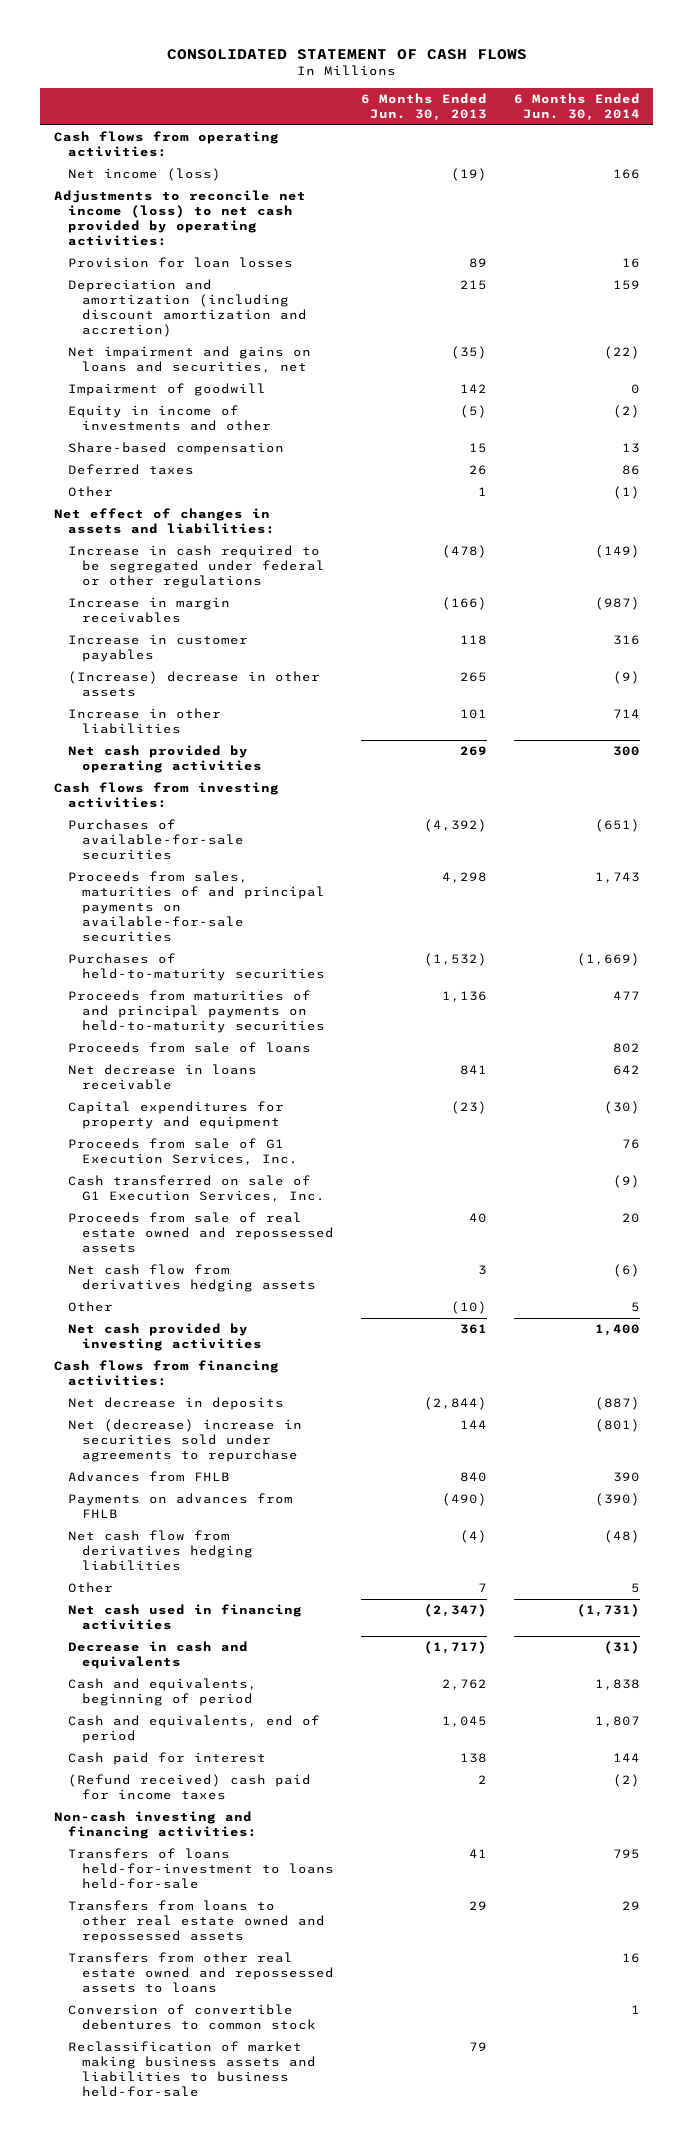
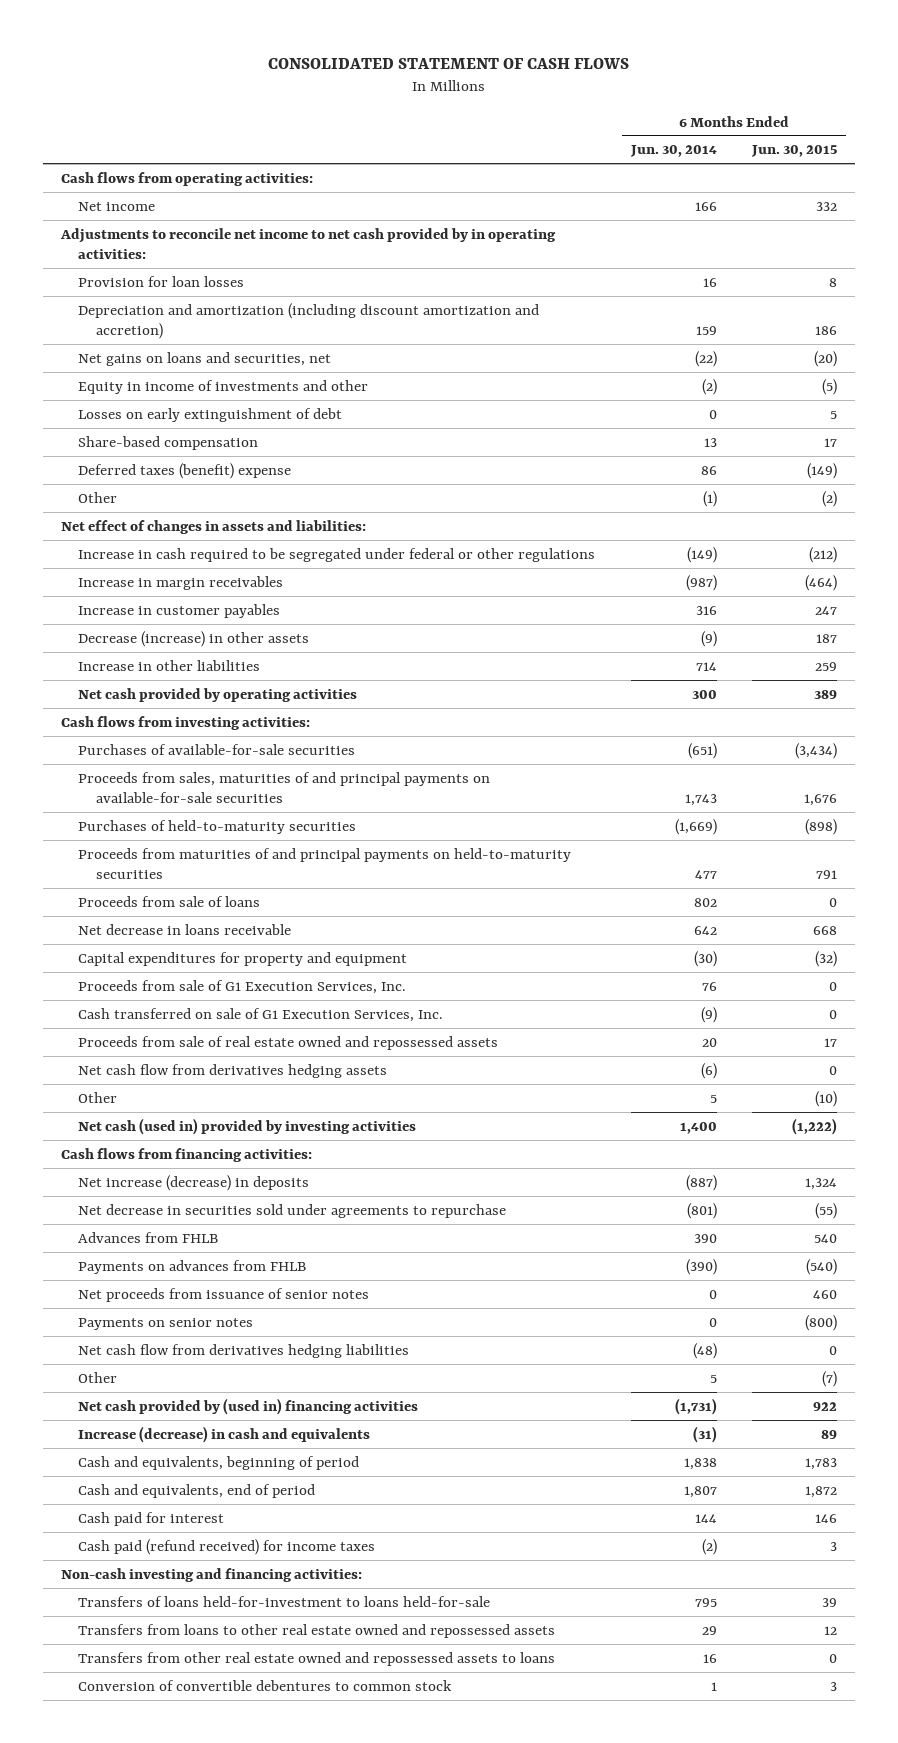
[360,93,487,121] 6 Months Ended Jun. 30, 2013 -> none
none -> [751,145,838,158] Jun. 30, 2015
[67,168,221,182] Net income (loss) -> [78,201,156,211] Net income
[53,190,306,247] Adjustments to reconcile net income (loss) to net cash provided by operating activities: -> [59,227,556,260] Adjustments to reconcile net income to net cash provided by in operating activities:
[67,383,266,397] Impairment of goodwill -> none
[67,346,311,374] Net impairment and gains on loans and securities, net -> [78,351,332,366] Net gains on loans and securities, net
none -> [78,407,343,422] Losses on early extinguishment of debt
[67,464,194,476] Deferred taxes -> [78,462,292,479] Deferred taxes (benefit) expense
[67,671,320,698] (Increase) decrease in other assets -> [78,630,310,647] Decrease (increase) in other assets
[67,1323,262,1352] Net cash provided by investing activities -> [78,1117,417,1135] Net cash (used in) provided by investing activities
[67,1397,284,1411] Net decrease in deposits -> [78,1174,310,1191] Net increase (decrease) in deposits
[67,1419,302,1463] Net (decrease) increase in securities sold under agreements to repurchase -> [78,1203,507,1218] Net decrease in securities sold under agreements to repurchase
none -> [78,1287,370,1302] Net proceeds from issuance of senior notes
none -> [78,1317,254,1330] Payments on senior notes
[67,1604,302,1631] Net cash used in financing activities -> [78,1397,419,1415] Net cash provided by (used in) financing activities
[67,1641,248,1670] Decrease in cash and equivalents -> [78,1425,371,1443] Increase (decrease) in cash and equivalents
[67,1774,311,1801] (Refund received) cash paid for income taxes -> [78,1538,376,1555] Cash paid (refund received) for income taxes
[67,2041,316,2098] Reclassification of market making business assets and liabilities to business held-for-sale -> none

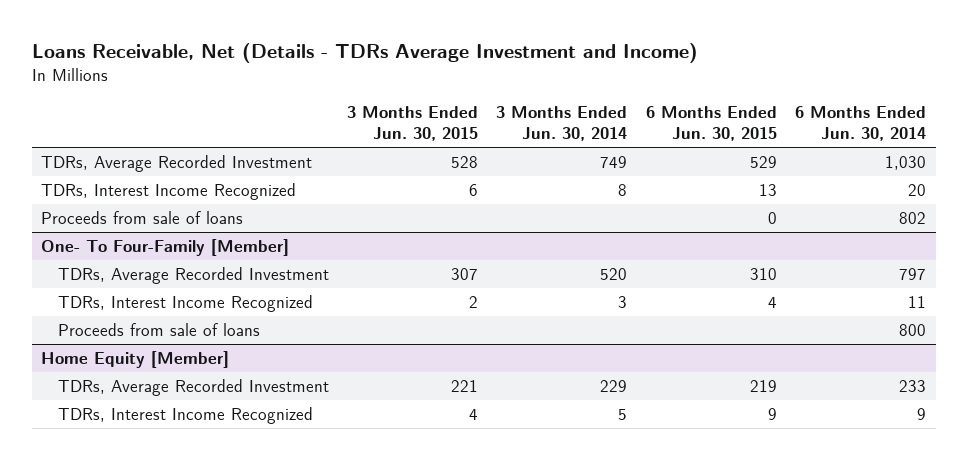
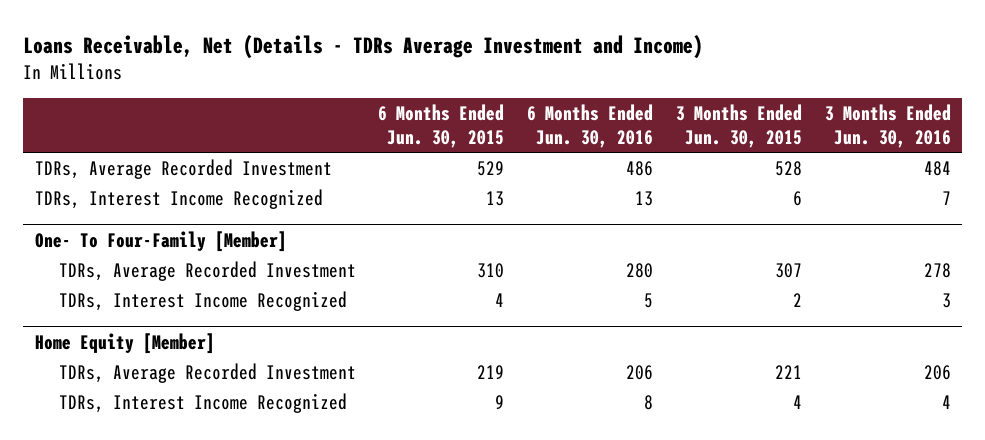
[496,106,628,142] 3 Months Ended Jun. 30, 2014 -> none
[795,106,927,142] 6 Months Ended Jun. 30, 2014 -> none
none -> [527,104,654,148] 6 Months Ended Jun. 30, 2016
none -> [824,104,951,148] 3 Months Ended Jun. 30, 2016
[40,211,243,225] Proceeds from sale of loans -> none
[57,323,260,337] Proceeds from sale of loans -> none

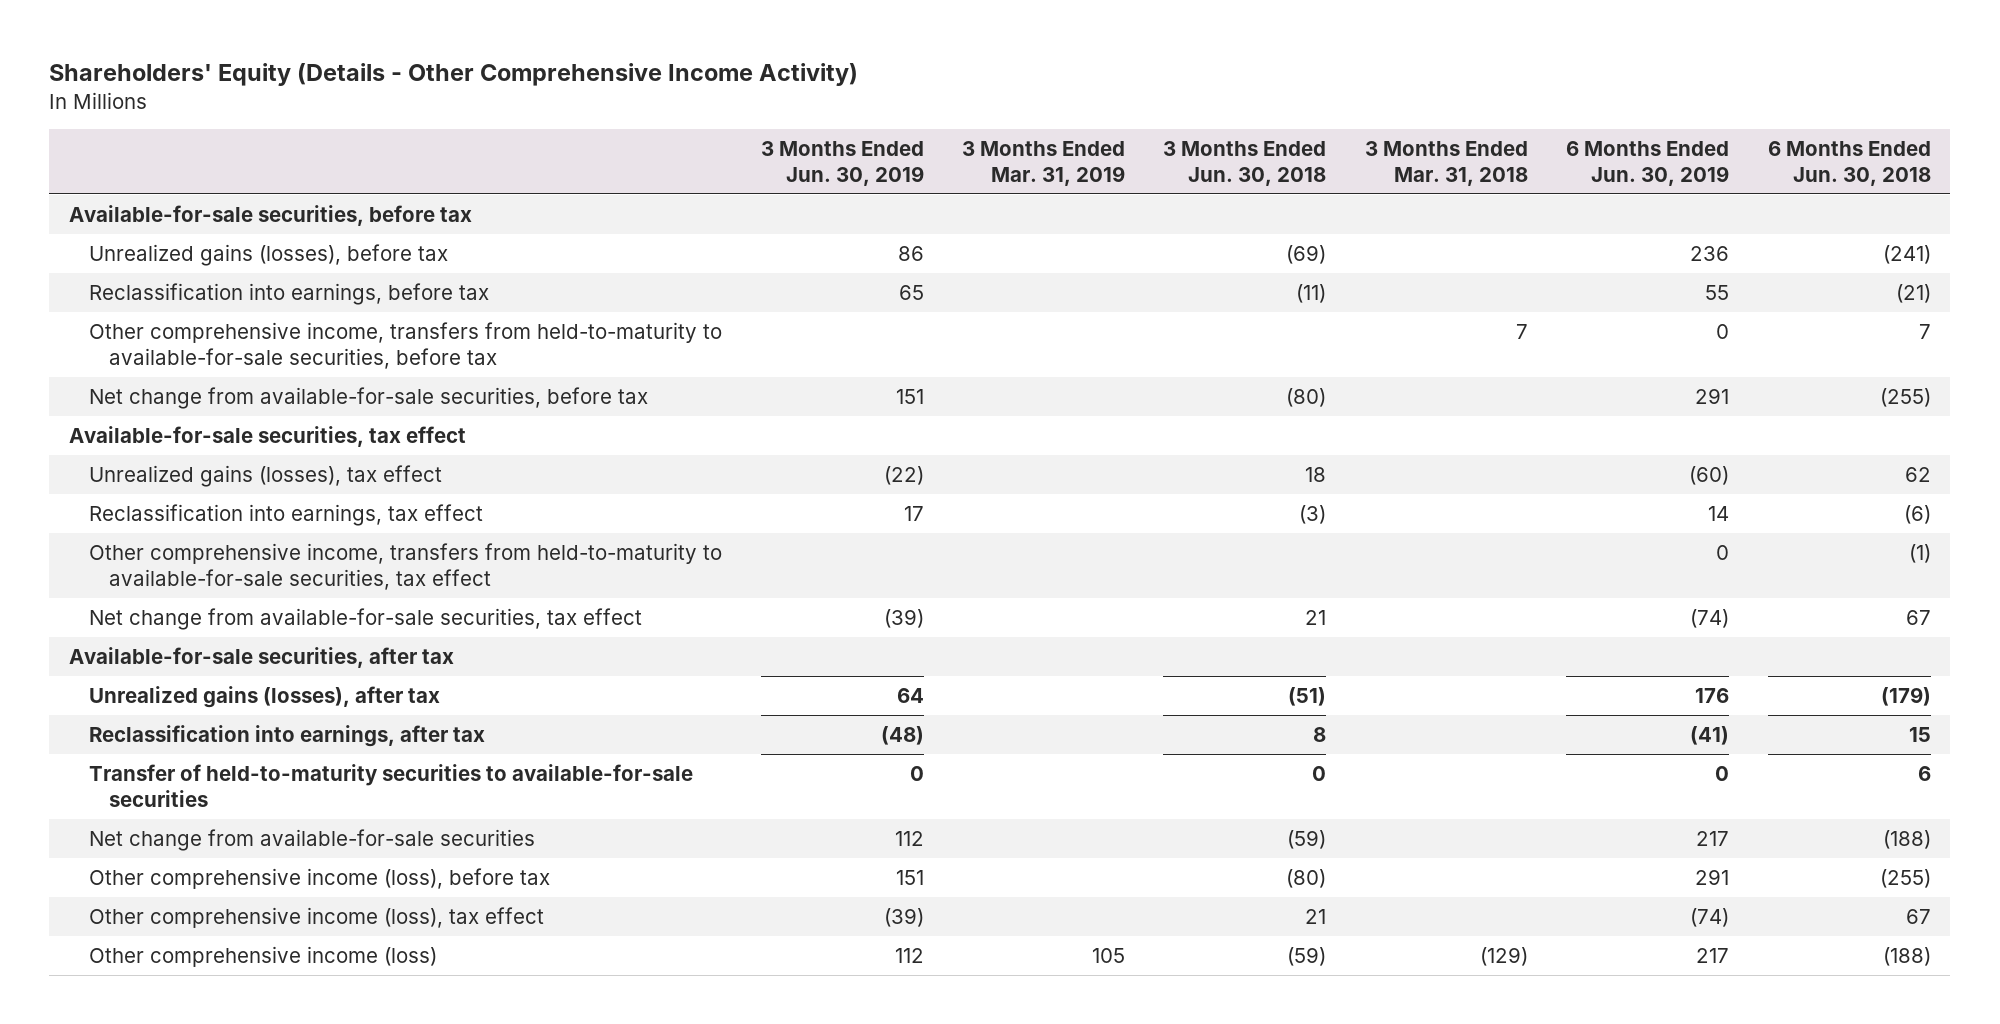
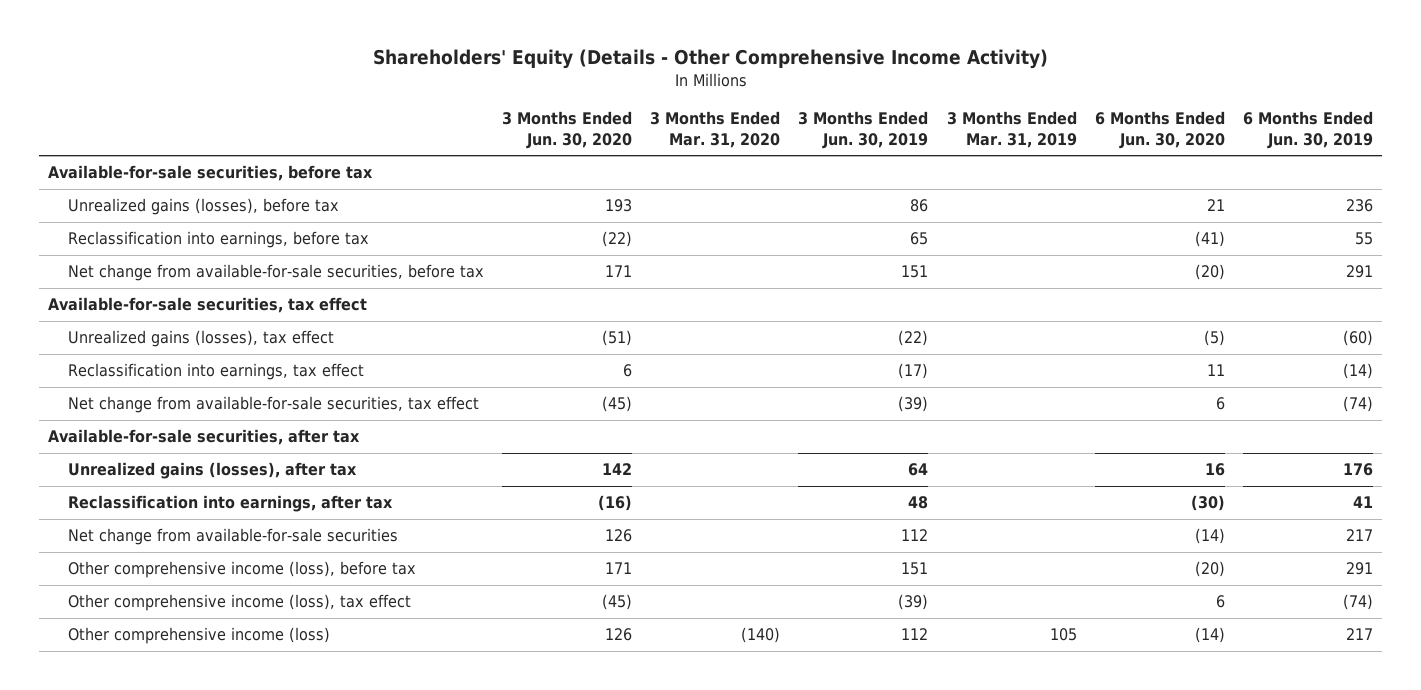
[1163,140,1327,186] 3 Months Ended Jun. 30, 2018 -> none
[1364,140,1528,186] 3 Months Ended Mar. 31, 2018 -> none
[1767,140,1931,186] 6 Months Ended Jun. 30, 2018 -> none
none -> [501,111,632,149] 3 Months Ended Jun. 30, 2020
none -> [650,111,781,148] 3 Months Ended Mar. 31, 2020
none -> [1094,111,1225,149] 6 Months Ended Jun. 30, 2020
[89,321,723,369] Other comprehensive income, transfers from held-to-maturity to available-for-sale securities, before tax -> none
[89,542,723,590] Other comprehensive income, transfers from held-to-maturity to available-for-sale securities, tax effect -> none
[903,505,924,521] 17 -> [898,363,929,380] (17)
[1708,505,1730,521] 14 -> [1343,363,1374,380] (14)
[89,763,694,807] Transfer of held-to-maturity securities to available-for-sale securities -> none
[880,725,924,745] (48) -> [908,496,929,510] 48
[1690,725,1730,745] (41) -> [1353,496,1374,509] 41

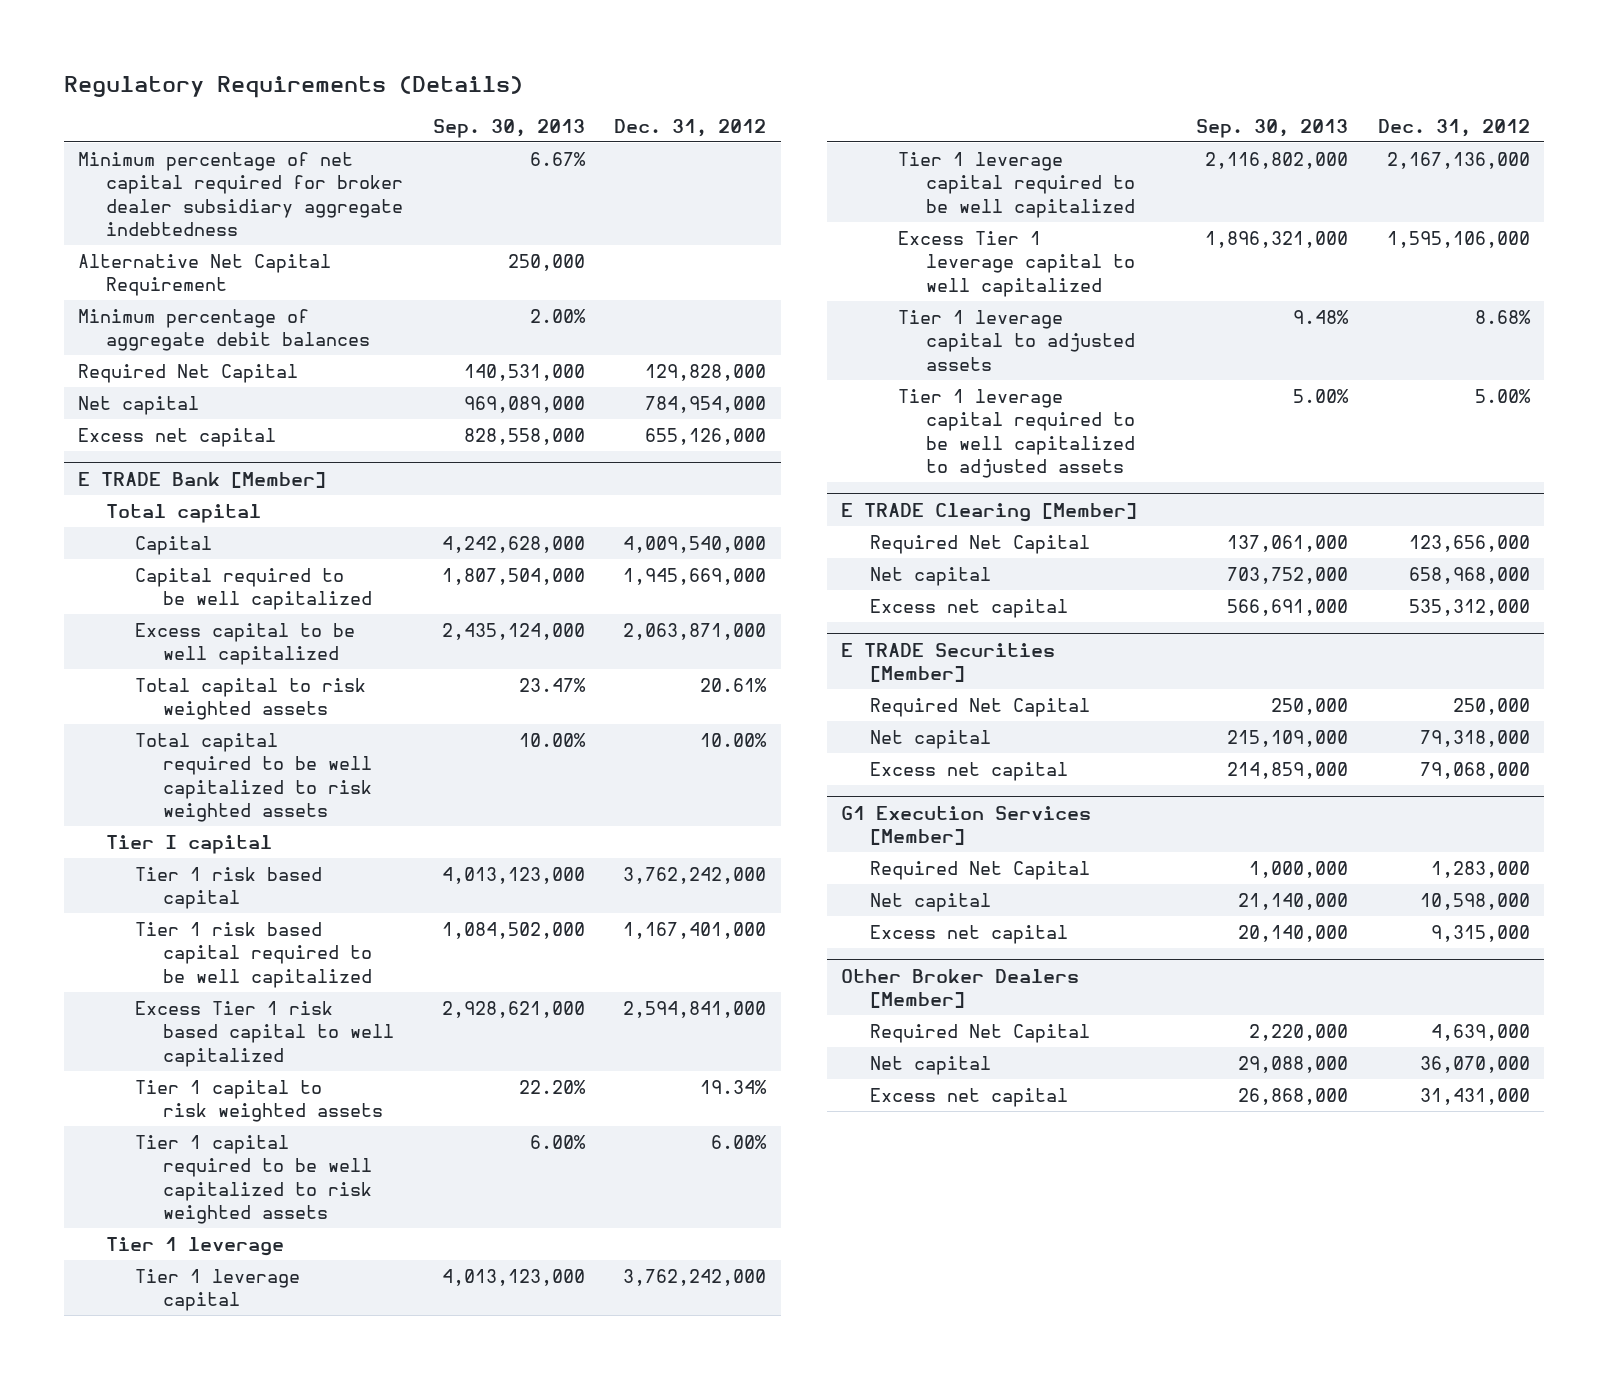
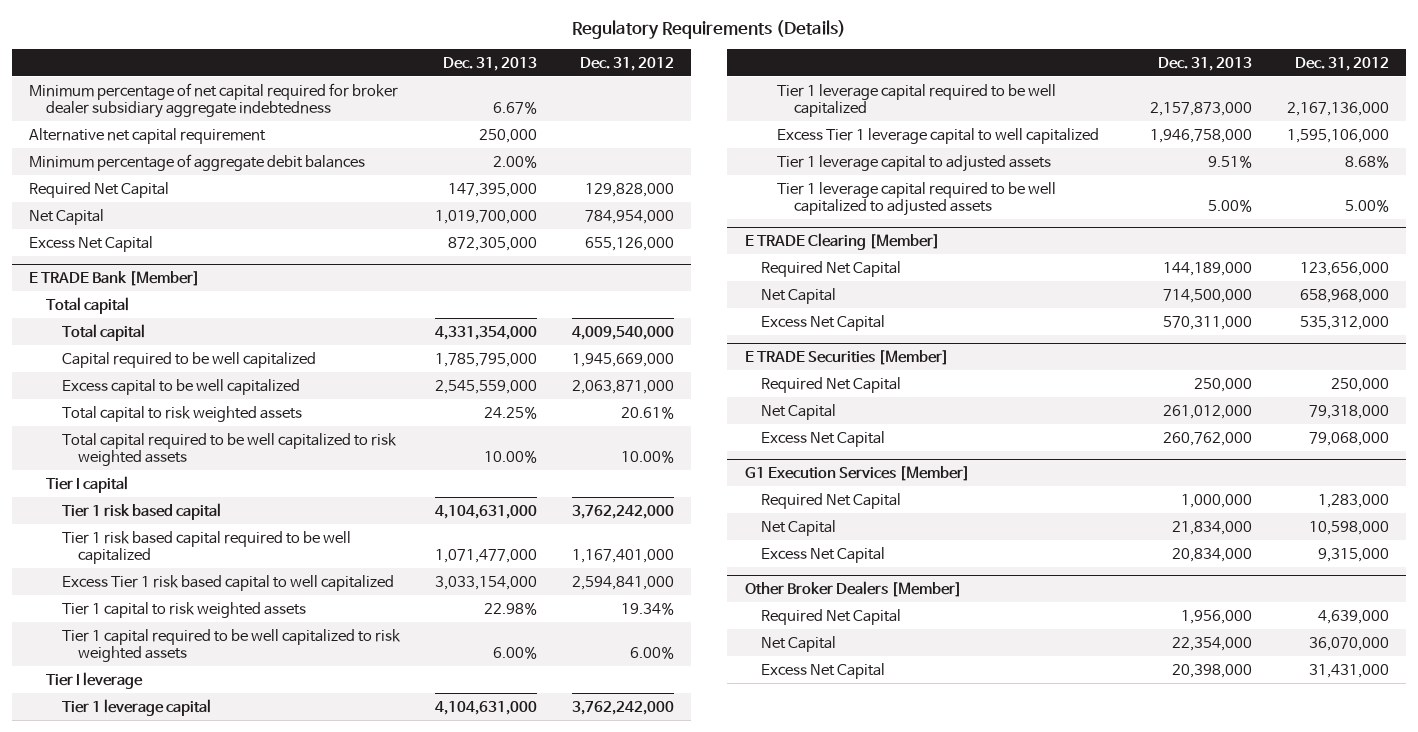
[432,118,585,138] Sep. 30, 2013 -> none
none -> [442,56,537,71] Dec. 31, 2013
[78,253,332,297] Alternative Net Capital Requirement -> [29,127,267,144] Alternative net capital requirement
[78,395,200,415] Net capital -> [29,208,105,225] Net Capital
[78,427,277,447] Excess net capital -> [29,235,154,252] Excess Net Capital
[134,535,212,555] Capital -> [62,323,146,341] Total capital
[106,1236,285,1256] Tier 1 leverage -> [45,671,143,689] Tier I leverage
[869,566,991,586] Net capital -> [761,287,837,304] Net Capital
[869,598,1068,618] Excess net capital -> [761,314,886,331] Excess Net Capital
[869,729,991,749] Net capital -> [761,403,837,420] Net Capital
[869,761,1068,781] Excess net capital -> [761,430,886,447] Excess Net Capital
[869,892,991,912] Net capital -> [761,519,837,536] Net Capital
[869,924,1068,944] Excess net capital -> [761,546,886,563] Excess Net Capital
[869,1055,991,1075] Net capital -> [761,635,837,652] Net Capital
[869,1087,1068,1107] Excess net capital -> [761,662,886,679] Excess Net Capital

